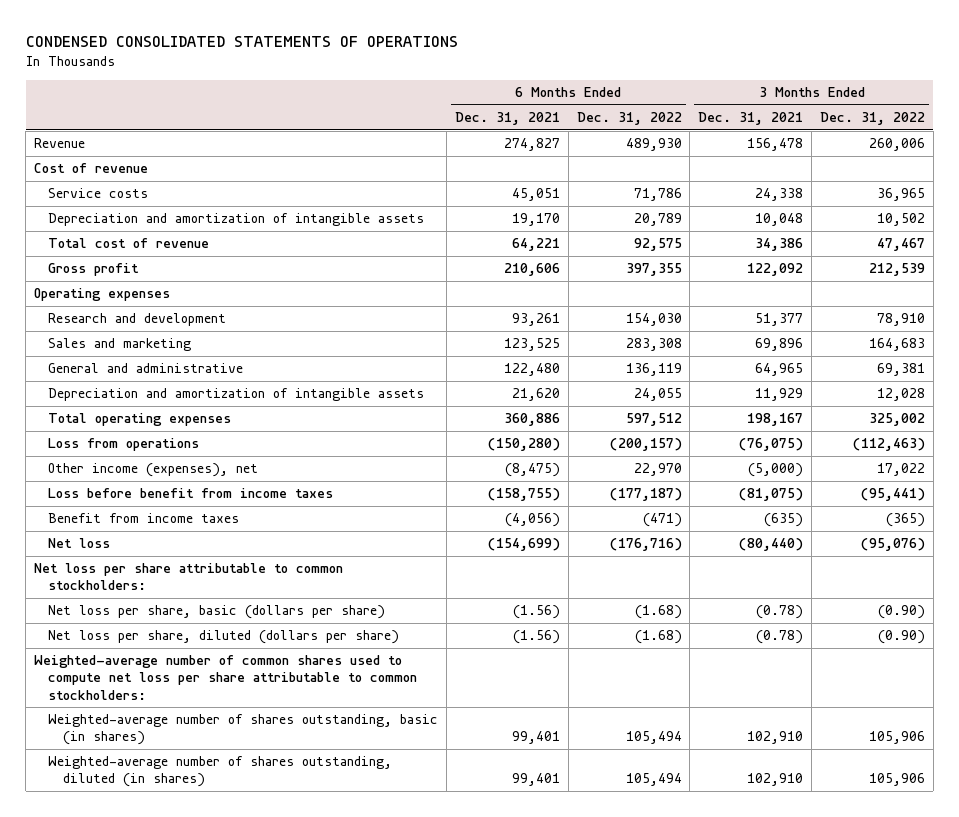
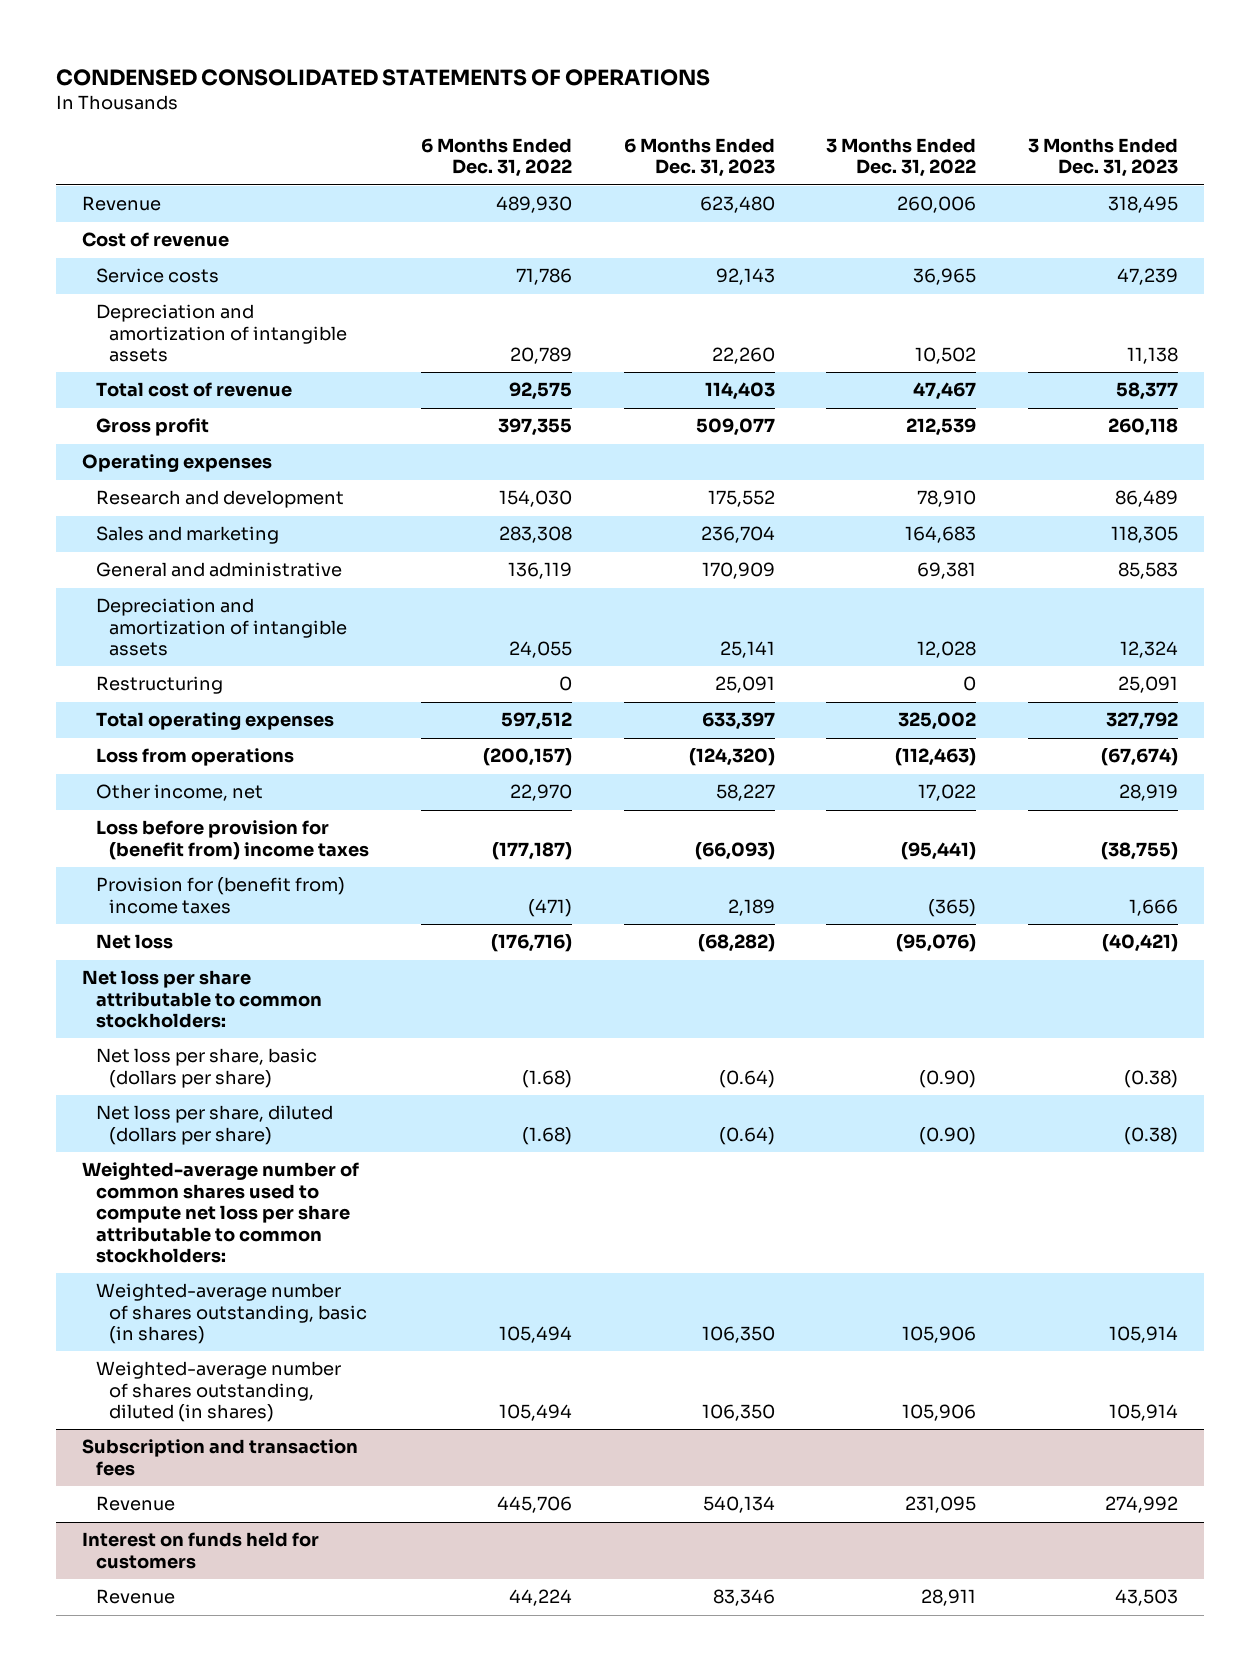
[455,111,561,125] Dec. 31, 2021 -> none
[698,111,804,125] Dec. 31, 2021 -> none
none -> [623,137,775,178] 6 Months Ended Dec. 31, 2023
none -> [1027,137,1178,178] 3 Months Ended Dec. 31, 2023
none -> [95,676,223,695] Restructuring
[48,463,259,478] Other income (expenses), net -> [95,784,263,802] Other income, net
[48,488,334,499] Loss before benefit from income taxes -> [95,820,370,860] Loss before provision for (benefit from) income taxes
[48,513,240,524] Benefit from income taxes -> [95,877,345,914] Provision for (benefit from) income taxes
none -> [82,1439,359,1476] Subscription and transaction fees
none -> [95,1496,175,1512] Revenue
none -> [82,1532,320,1569] Interest on funds held for customers
none -> [95,1589,175,1605] Revenue

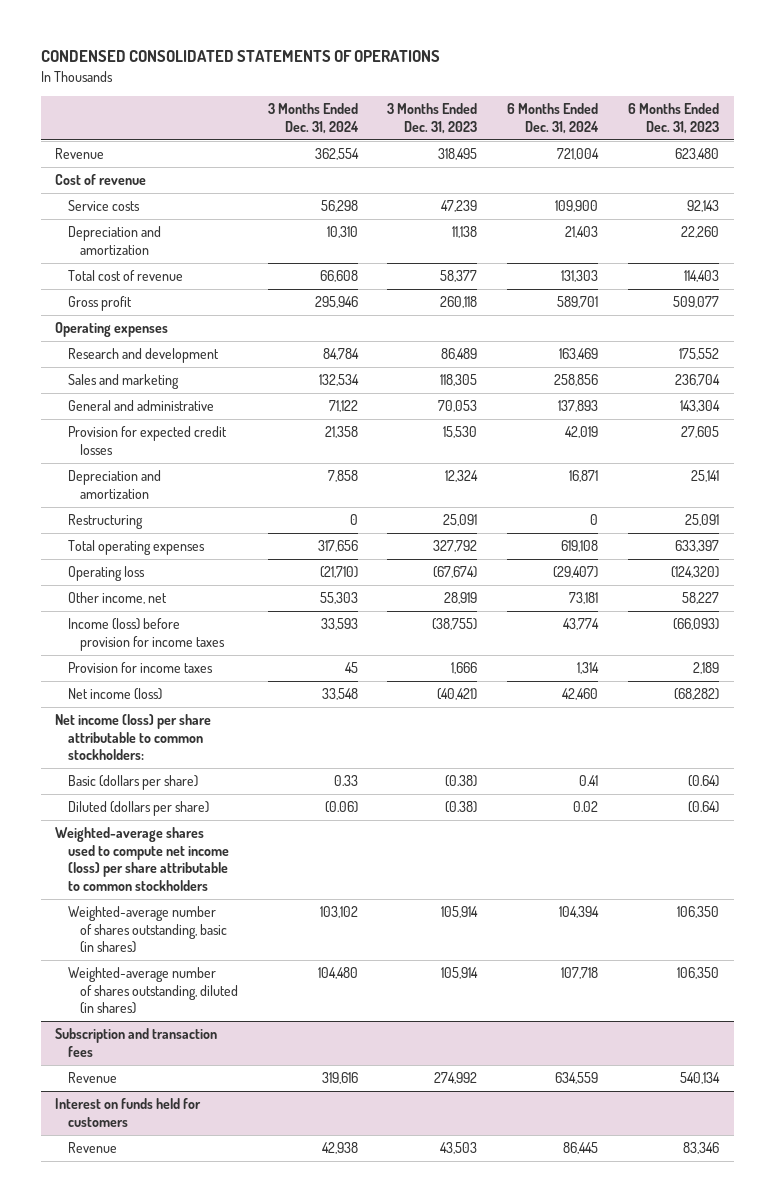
[420,137,572,178] 6 Months Ended Dec. 31, 2022 -> none
[826,137,977,178] 3 Months Ended Dec. 31, 2022 -> none
none -> [267,103,359,134] 3 Months Ended Dec. 31, 2024
none -> [507,103,600,134] 6 Months Ended Dec. 31, 2024
[95,304,348,363] Depreciation and amortization of intangible assets -> [67,226,161,255] Depreciation and amortization
[701,562,775,580] 170,909 -> [679,400,720,413] 143,304
[1117,562,1178,580] 85,583 -> [438,400,478,413] 70,053
none -> [67,426,227,455] Provision for expected credit losses
[95,598,348,657] Depreciation and amortization of intangible assets -> [67,470,161,499] Depreciation and amortization
[95,748,294,767] Loss from operations -> [67,566,145,582] Operating loss
[95,820,370,860] Loss before provision for (benefit from) income taxes -> [67,618,226,651] Income (loss) before provision for income taxes
[95,877,345,914] Provision for (benefit from) income taxes -> [67,662,213,674] Provision for income taxes
[95,934,173,950] Net loss -> [67,688,162,701] Net income (loss)
[82,970,322,1029] Net loss per share attributable to common stockholders: -> [55,714,212,761] Net income (loss) per share attributable to common stockholders:
[95,1048,317,1088] Net loss per share, basic (dollars per share) -> [67,775,198,791] Basic (dollars per share)
[95,1105,333,1145] Net loss per share, diluted (dollars per share) -> [67,801,209,817] Diluted (dollars per share)
[82,1162,360,1264] Weighted-average number of common shares used to compute net loss per share attributable to common stockholders: -> [55,827,229,891] Weighted-average shares used to compute net income (loss) per share attributable to common stockholders

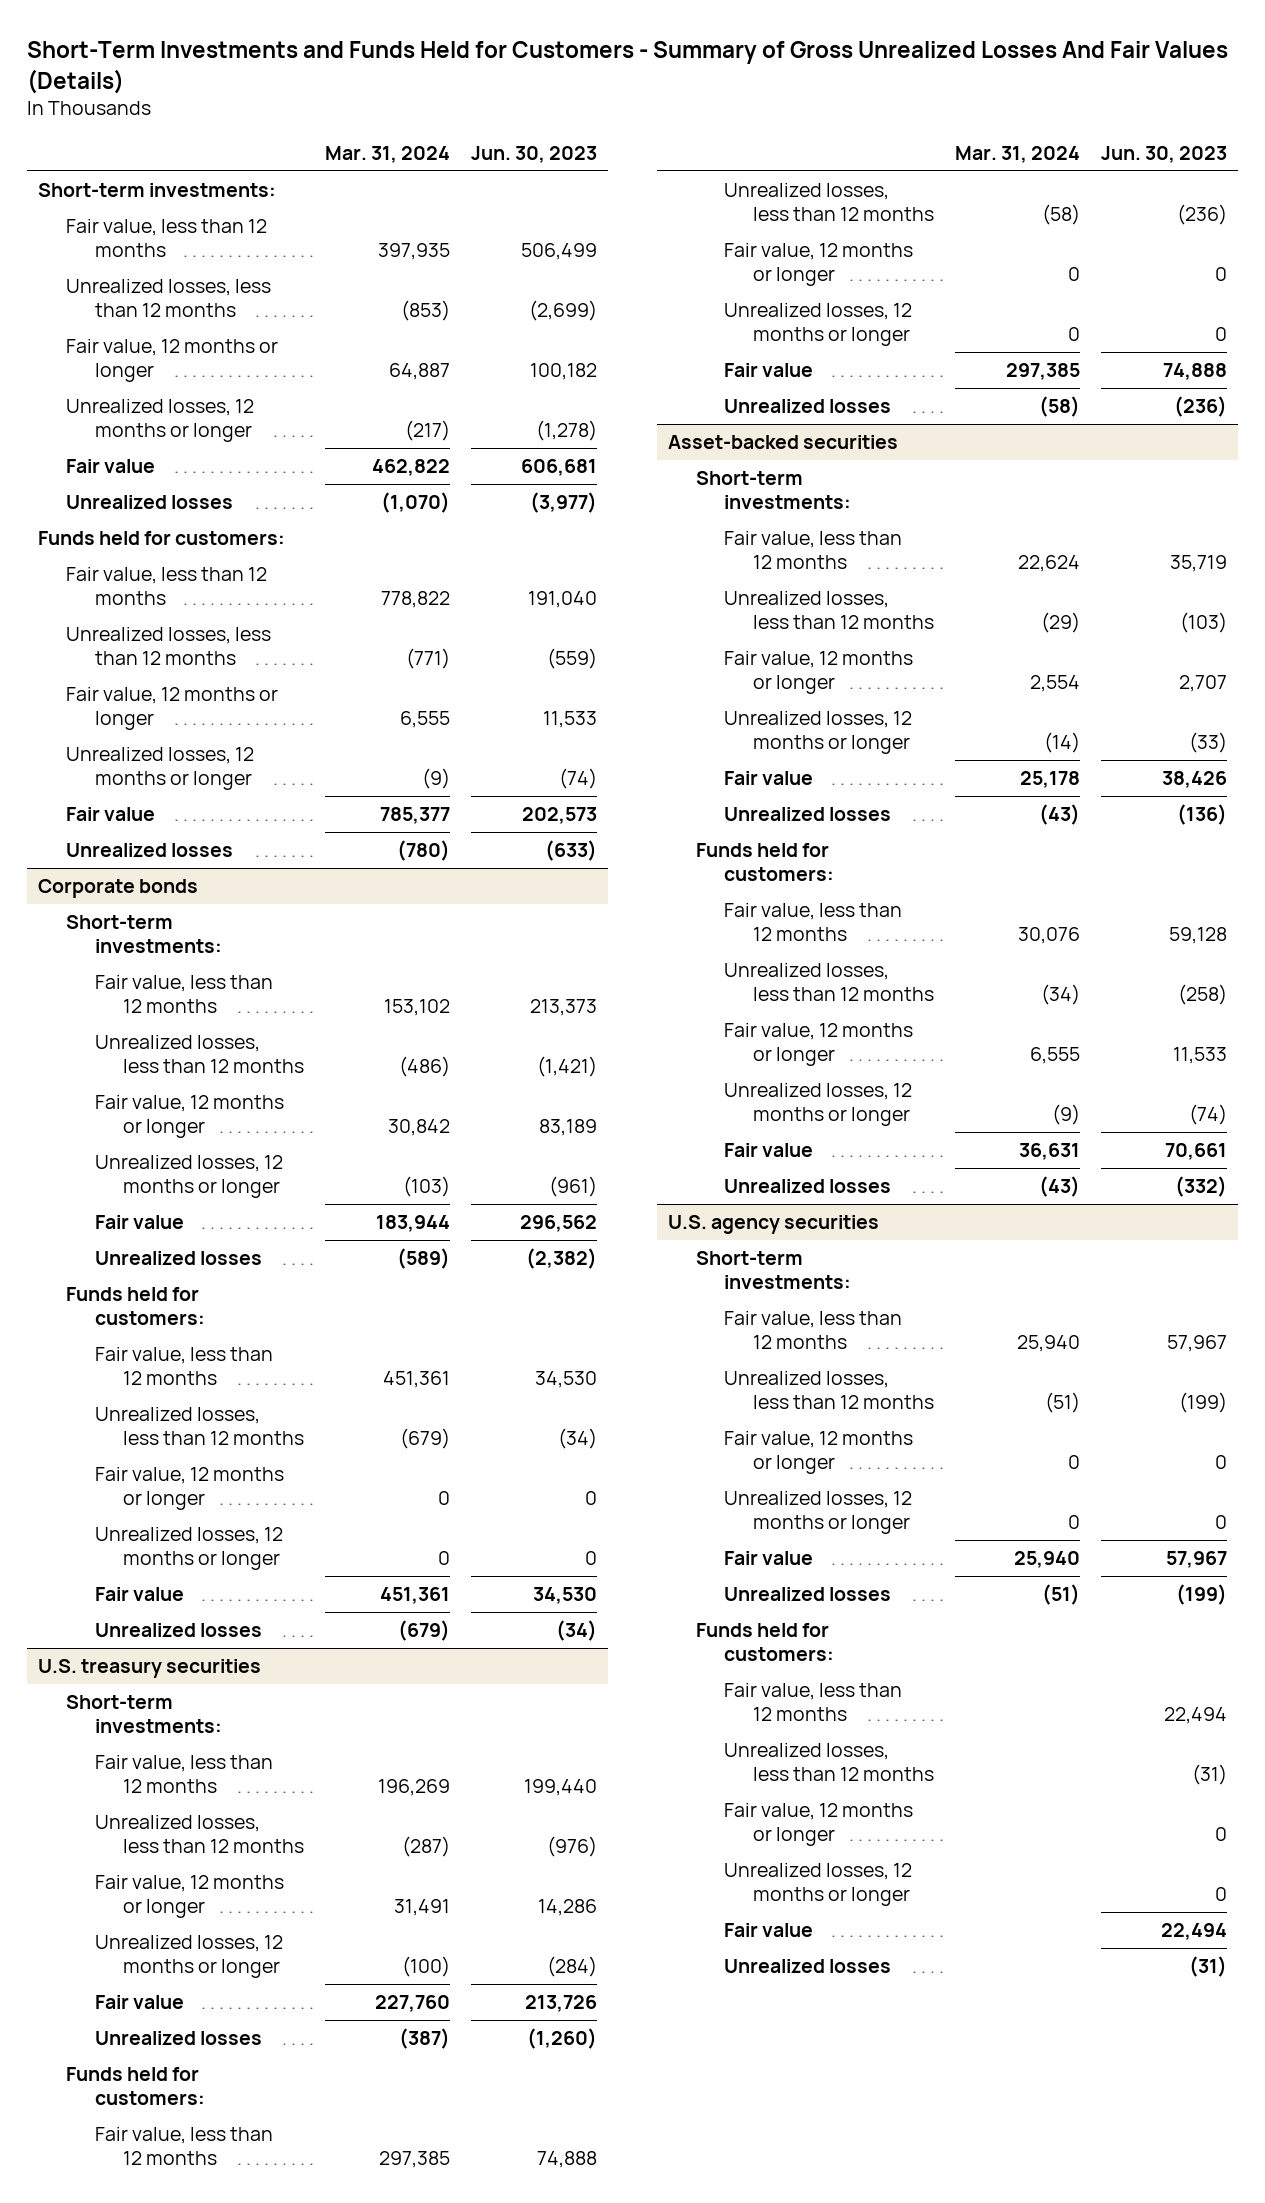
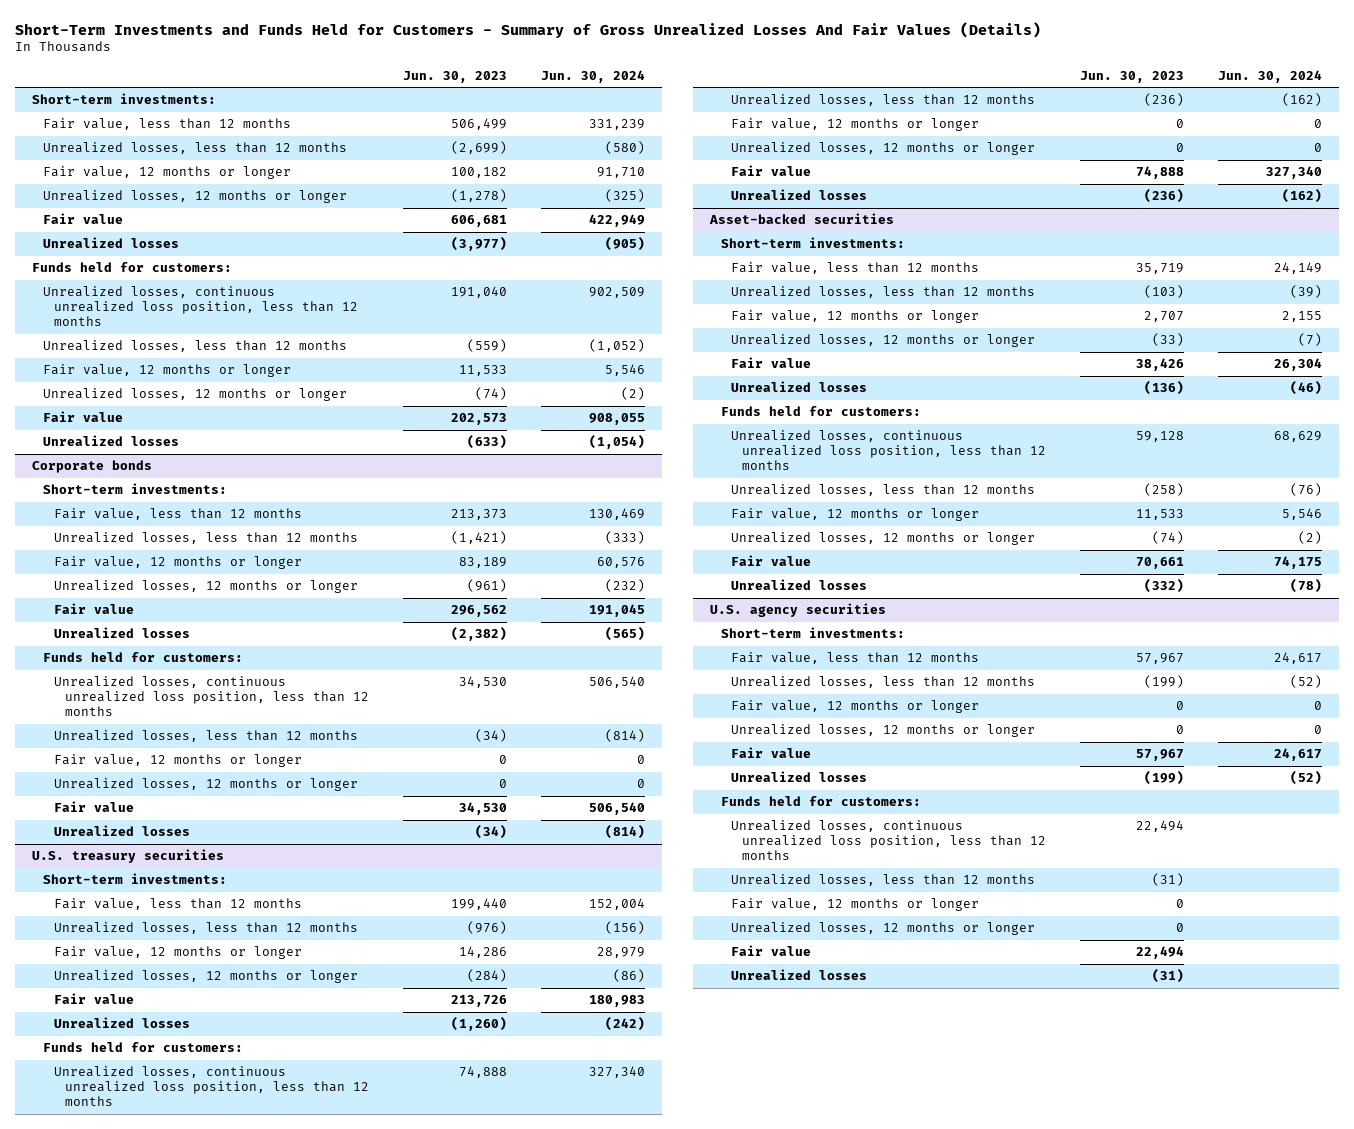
[325,145,451,163] Mar. 31, 2024 -> none
none -> [540,69,645,83] Jun. 30, 2024
[66,567,268,606] Fair value, less than 12 months -> [43,286,359,327] Unrealized losses, continuous unrealized loss position, less than 12 months
[94,1347,273,1386] Fair value, less than 12 months -> [54,676,369,717] Unrealized losses, continuous unrealized loss position, less than 12 months
[94,2127,273,2166] Fair value, less than 12 months -> [54,1066,369,1107] Unrealized losses, continuous unrealized loss position, less than 12 months
[724,903,903,942] Fair value, less than 12 months -> [731,430,1047,471] Unrealized losses, continuous unrealized loss position, less than 12 months
[724,1683,903,1722] Fair value, less than 12 months -> [731,820,1047,861] Unrealized losses, continuous unrealized loss position, less than 12 months

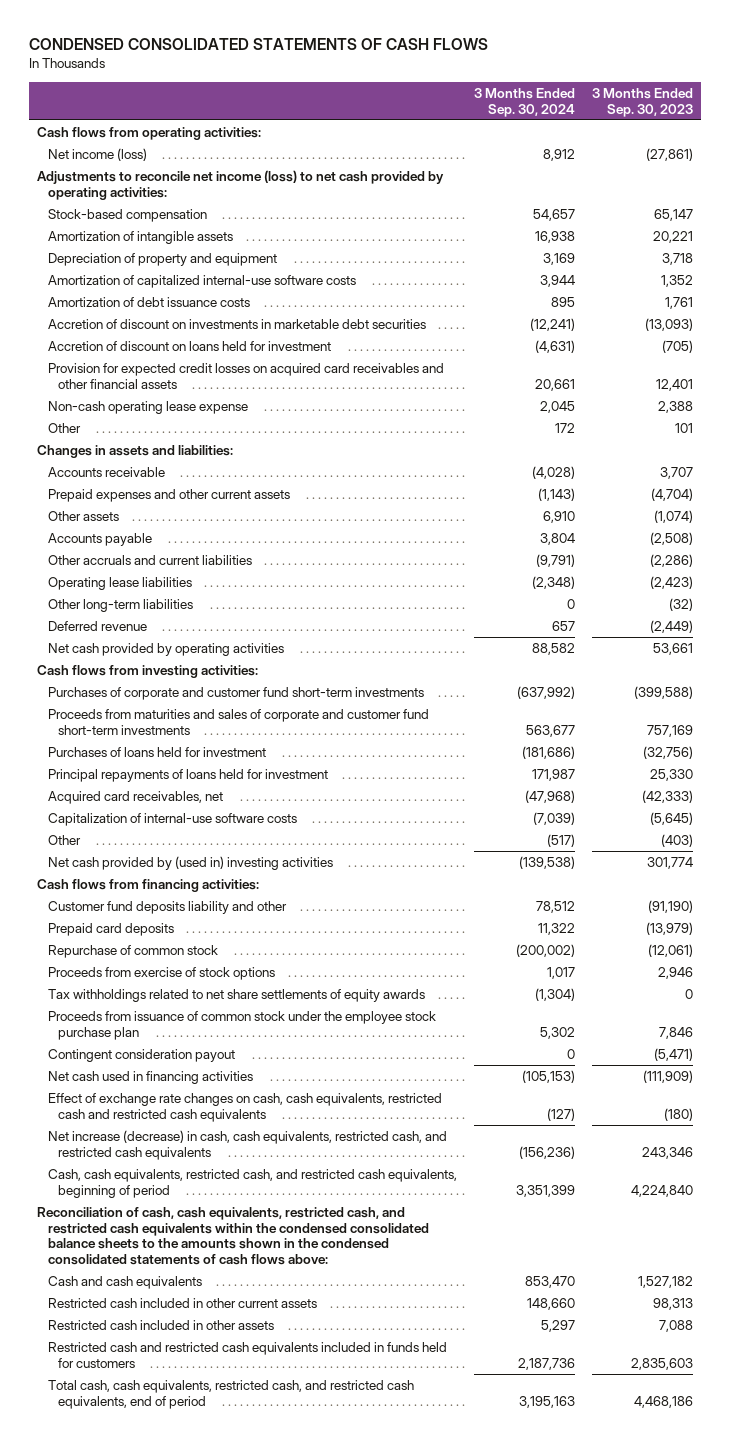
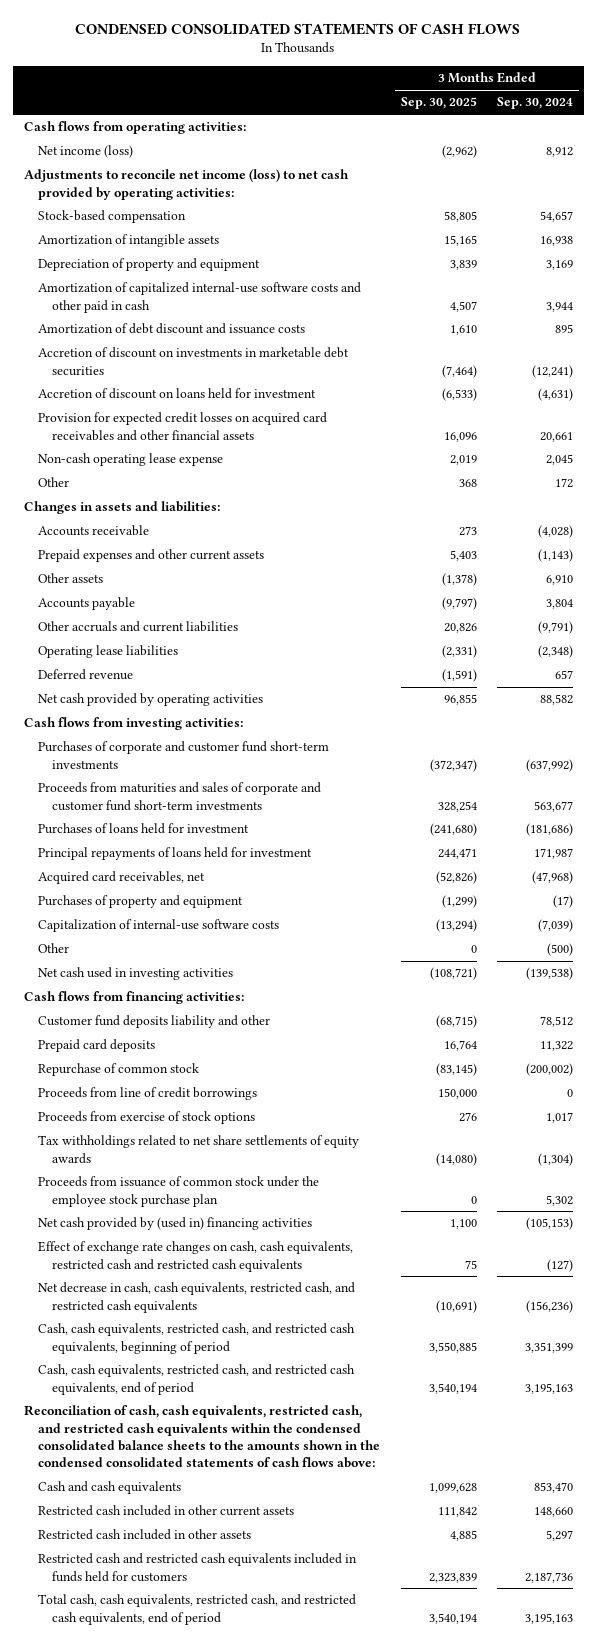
[591,87,693,117] 3 Months Ended Sep. 30, 2023 -> none
none -> [400,97,477,110] Sep. 30, 2025
[47,274,356,288] Amortization of capitalized internal-use software costs -> [37,282,361,313] Amortization of capitalized internal-use software costs and other paid in cash
[47,296,250,307] Amortization of debt issuance costs -> [37,323,305,335] Amortization of debt discount and issuance costs
[47,598,193,612] Other long-term liabilities -> none
none -> [37,895,243,909] Purchases of property and equipment
[546,833,575,847] (517) -> [547,943,574,957] (500)
[47,855,333,870] Net cash provided by (used in) investing activities -> [37,967,233,981] Net cash used in investing activities
none -> [37,1087,257,1101] Proceeds from line of credit borrowings
[47,1048,235,1062] Contingent consideration payout -> none
[47,1070,253,1084] Net cash used in financing activities -> [37,1217,312,1231] Net cash provided by (used in) financing activities
[47,1129,447,1160] Net increase (decrease) in cash, cash equivalents, restricted cash, and restricted cash equivalents -> [37,1282,355,1313] Net decrease in cash, cash equivalents, restricted cash, and restricted cash equivalents
none -> [37,1364,355,1395] Cash, cash equivalents, restricted cash, and restricted cash equivalents, end of period

